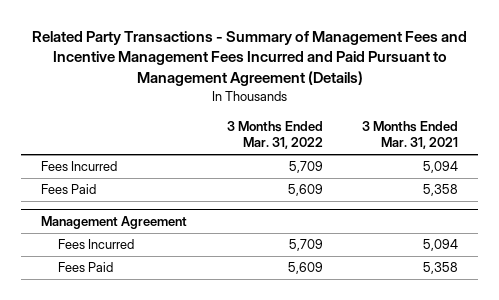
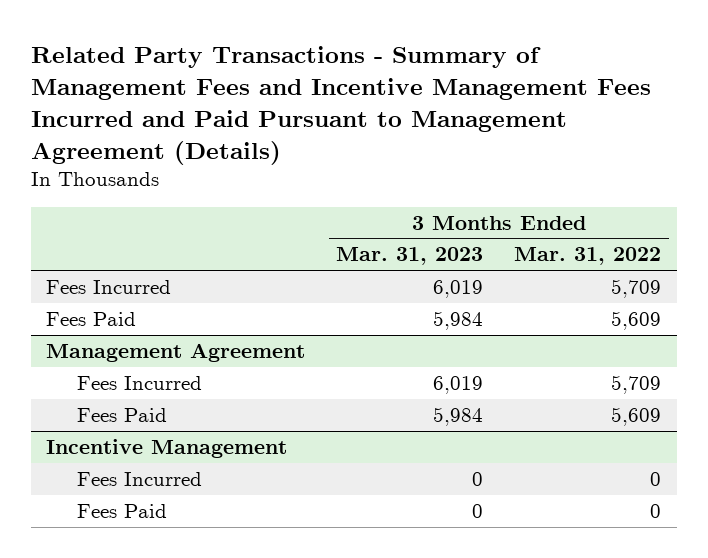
[362,120,459,150] 3 Months Ended Mar. 31, 2021 -> none
none -> [336,247,484,266] Mar. 31, 2023
none -> [46,438,288,458] Incentive Management
none -> [77,471,203,486] Fees Incurred
none -> [77,503,168,518] Fees Paid

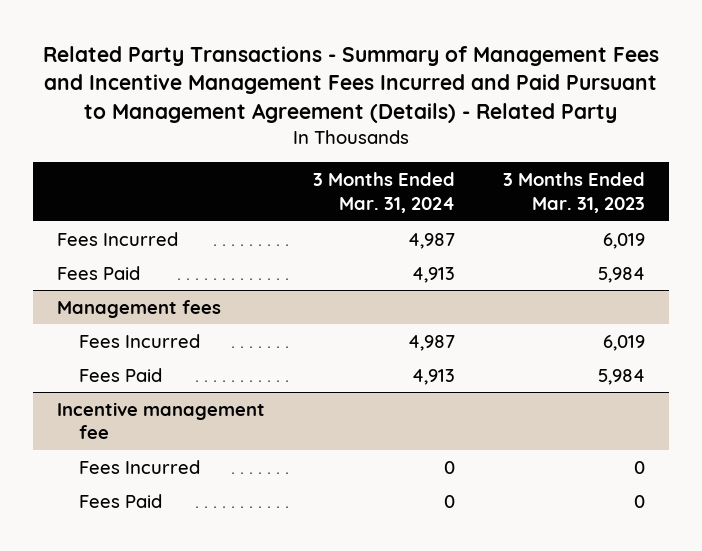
[30,45,651,165] Related Party Transactions - Summary of Management Fees and Incentive Management Fees Incurred and Paid Pursuant to Management Agreement (Details) -> [43,45,660,124] Related Party Transactions - Summary of Management Fees and Incentive Management Fees Incurred and Paid Pursuant to Management Agreement (Details) - Related Party
[514,247,662,266] Mar. 31, 2022 -> none
none -> [313,172,456,213] 3 Months Ended Mar. 31, 2024
[46,342,306,362] Management Agreement -> [57,299,222,318] Management fees
[46,438,288,458] Incentive Management -> [57,401,266,440] Incentive management fee

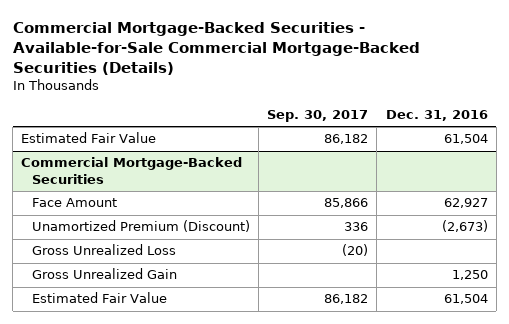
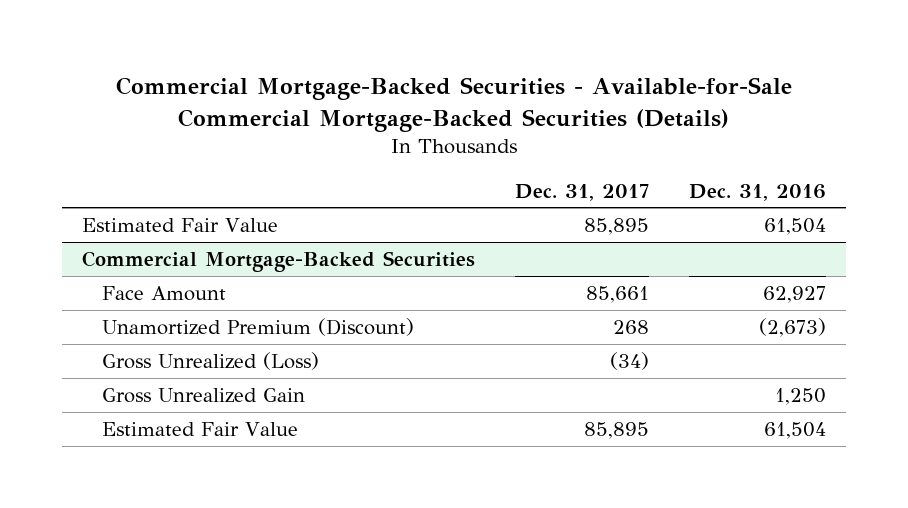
[267,110,369,123] Sep. 30, 2017 -> none
none -> [515,183,650,201] Dec. 31, 2017
[32,244,177,256] Gross Unrealized Loss -> [101,351,319,370] Gross Unrealized (Loss)

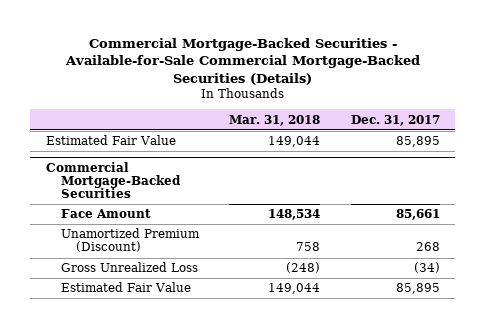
[689,183,827,201] Dec. 31, 2016 -> none
none -> [229,114,321,126] Mar. 31, 2018
[101,387,305,403] Gross Unrealized Gain -> none
[101,351,319,370] Gross Unrealized (Loss) -> [60,262,198,273] Gross Unrealized Loss

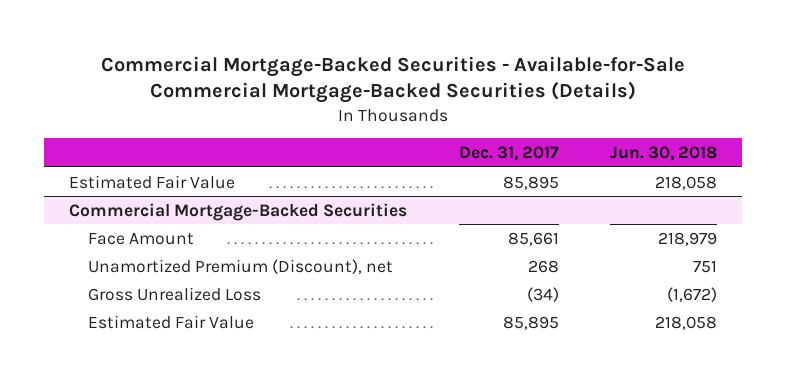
[229,114,321,126] Mar. 31, 2018 -> none
none -> [609,145,717,161] Jun. 30, 2018
[60,228,200,253] Unamortized Premium (Discount) -> [87,258,393,274] Unamortized Premium (Discount), net

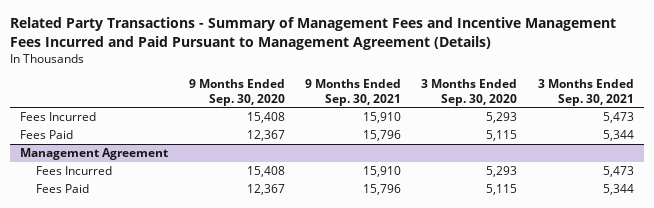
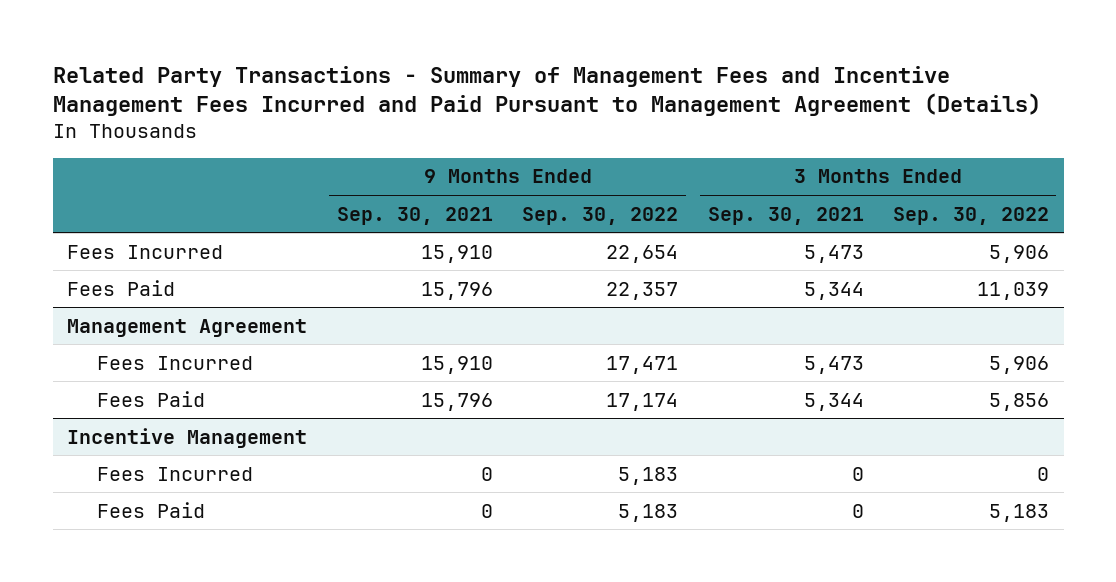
[188,78,285,106] 9 Months Ended Sep. 30, 2020 -> none
[421,78,518,106] 3 Months Ended Sep. 30, 2020 -> none
none -> [522,206,679,225] Sep. 30, 2022
none -> [893,206,1050,225] Sep. 30, 2022
none -> [67,427,308,448] Incentive Management
none -> [96,466,253,481] Fees Incurred
none -> [96,501,205,518] Fees Paid

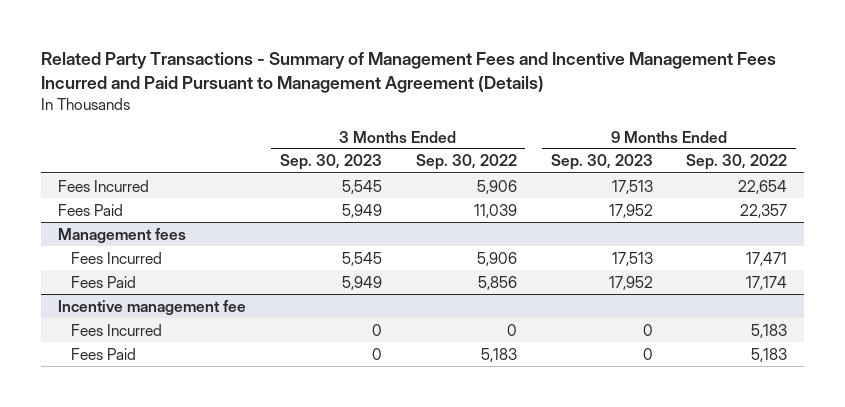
[336,206,493,225] Sep. 30, 2021 -> none
[707,206,864,225] Sep. 30, 2021 -> none
none -> [279,154,382,171] Sep. 30, 2023
none -> [550,154,653,171] Sep. 30, 2023
[67,318,308,337] Management Agreement -> [57,227,186,243] Management fees
[67,427,308,448] Incentive Management -> [57,299,246,315] Incentive management fee

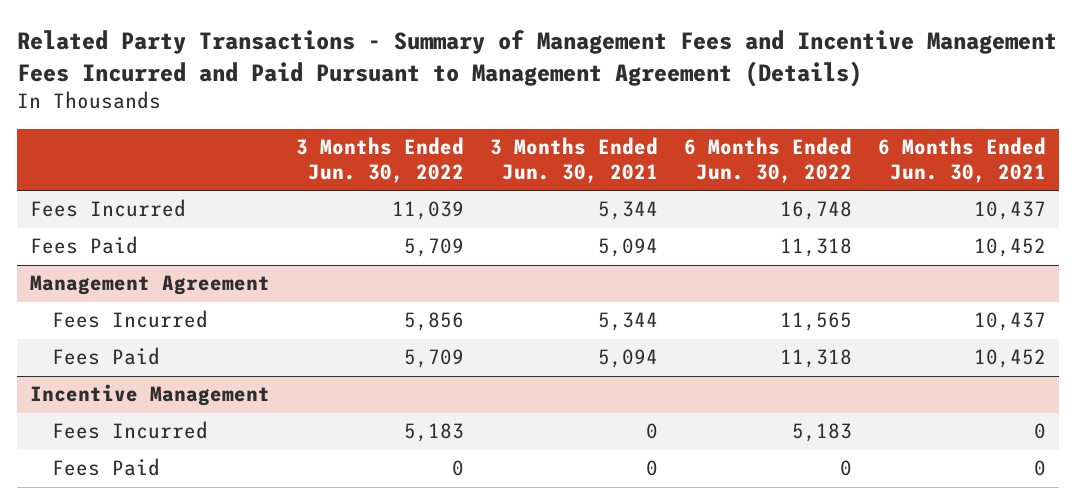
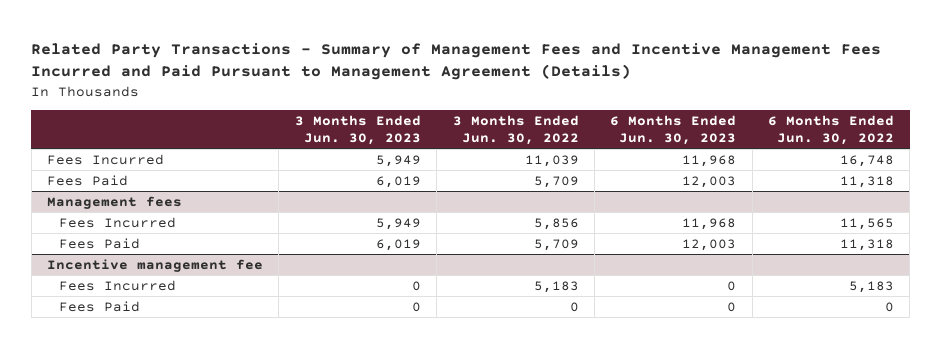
[490,136,659,184] 3 Months Ended Jun. 30, 2021 -> none
[878,136,1047,184] 6 Months Ended Jun. 30, 2021 -> none
none -> [294,115,421,146] 3 Months Ended Jun. 30, 2023
none -> [610,115,737,146] 6 Months Ended Jun. 30, 2023
[30,275,271,296] Management Agreement -> [47,195,183,209] Management fees
[30,384,271,407] Incentive Management -> [47,258,264,272] Incentive management fee

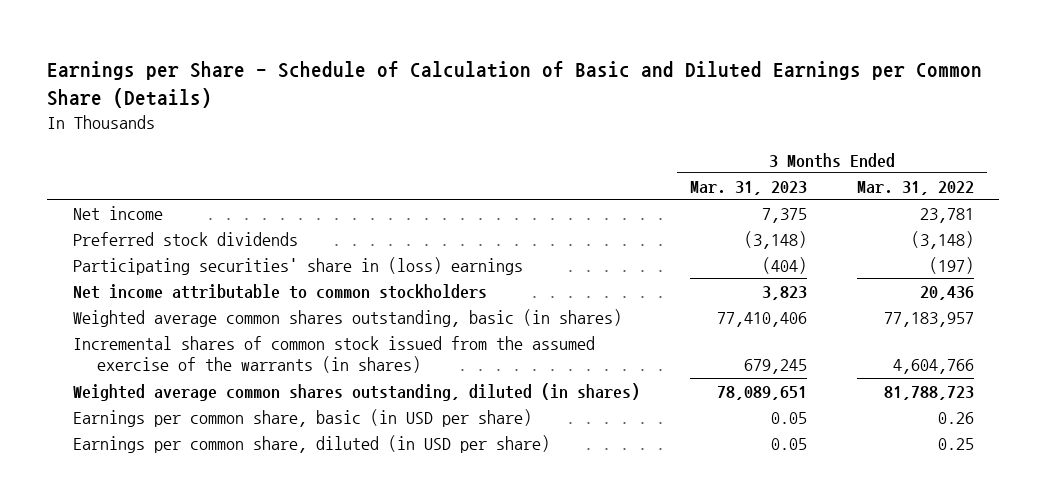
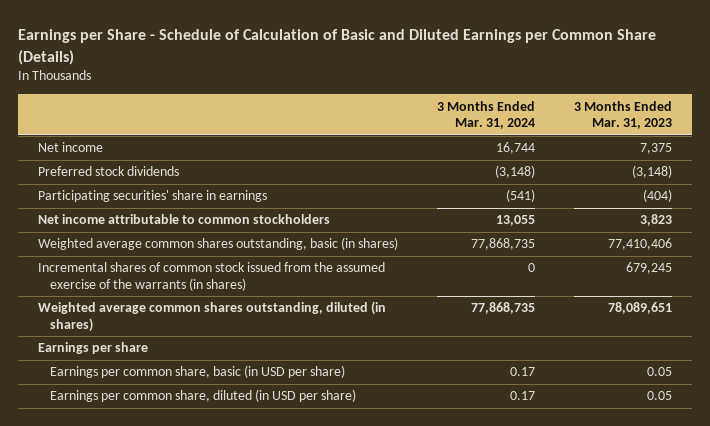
[857,180,975,195] Mar. 31, 2022 -> none
none -> [437,100,536,130] 3 Months Ended Mar. 31, 2024
[72,256,523,275] Participating securities' share in (loss) earnings -> [37,190,267,203] Participating securities' share in earnings
none -> [37,342,148,355] Earnings per share

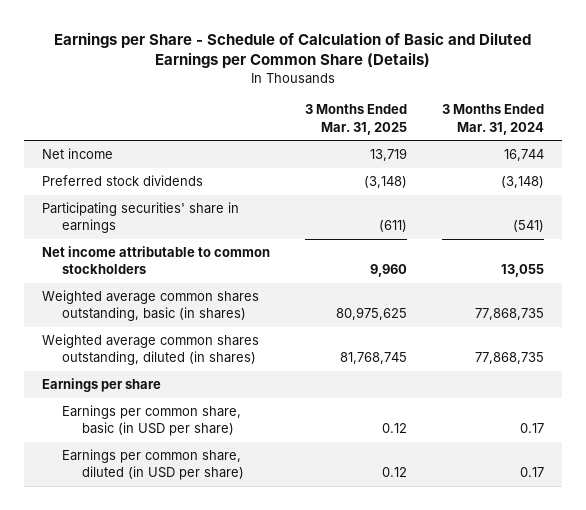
[574,100,673,130] 3 Months Ended Mar. 31, 2023 -> none
none -> [305,104,408,135] 3 Months Ended Mar. 31, 2025
[37,262,385,291] Incremental shares of common stock issued from the assumed exercise of the warrants (in shares) -> none

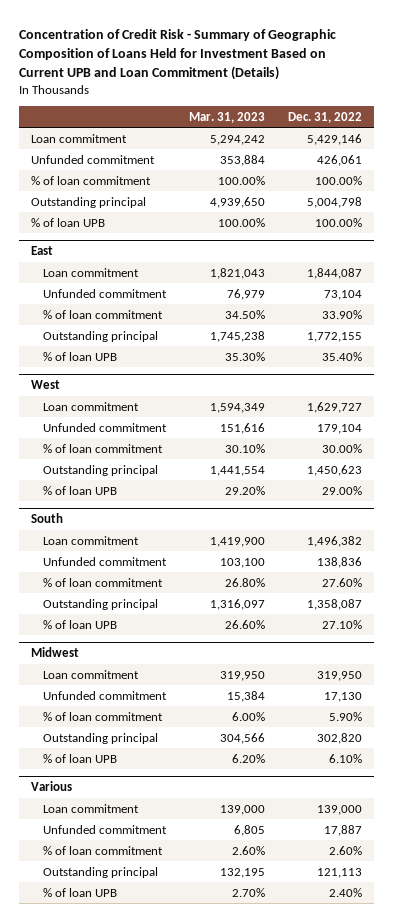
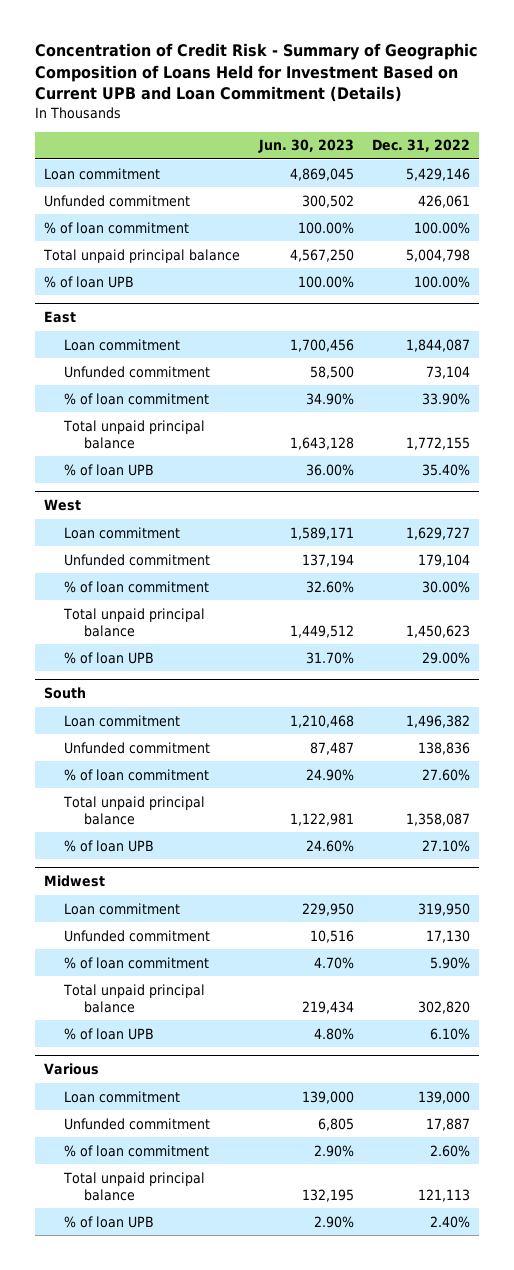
[189,111,266,123] Mar. 31, 2023 -> none
none -> [257,139,354,154] Jun. 30, 2023
[30,196,146,208] Outstanding principal -> [43,248,241,263] Total unpaid principal balance
[43,330,159,342] Outstanding principal -> [62,419,205,449] Total unpaid principal balance
[43,464,159,476] Outstanding principal -> [62,607,205,637] Total unpaid principal balance
[43,598,159,610] Outstanding principal -> [62,795,205,825] Total unpaid principal balance
[43,732,159,744] Outstanding principal -> [62,983,205,1013] Total unpaid principal balance
[43,866,159,878] Outstanding principal -> [62,1171,205,1201] Total unpaid principal balance

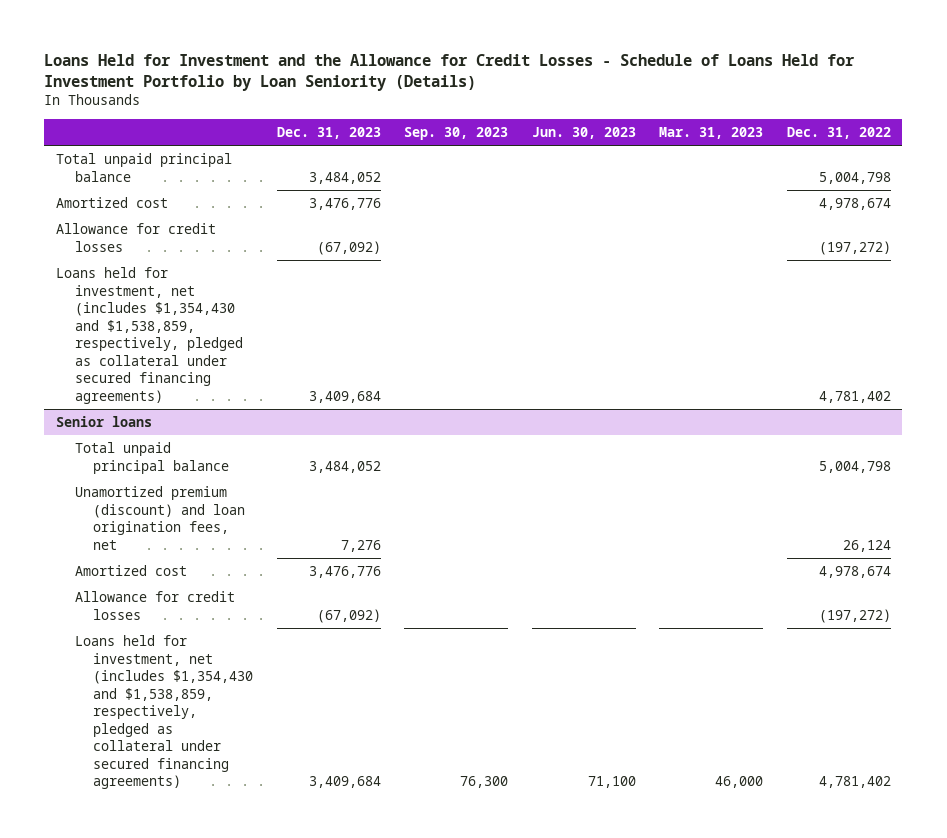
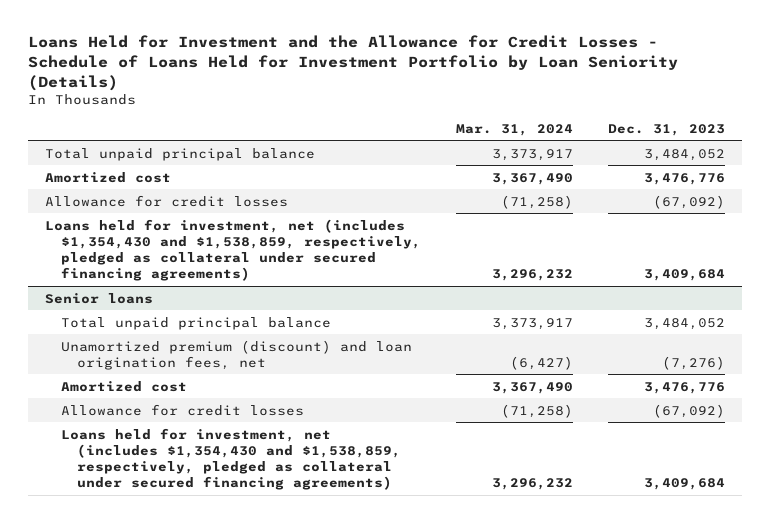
[404,126,509,140] Sep. 30, 2023 -> none
[531,126,636,139] Jun. 30, 2023 -> none
[659,126,764,139] Mar. 31, 2023 -> none
[786,126,891,139] Dec. 31, 2022 -> none
none -> [455,123,573,136] Mar. 31, 2024
[340,539,381,552] 7,276 -> [661,355,725,370] (7,276)

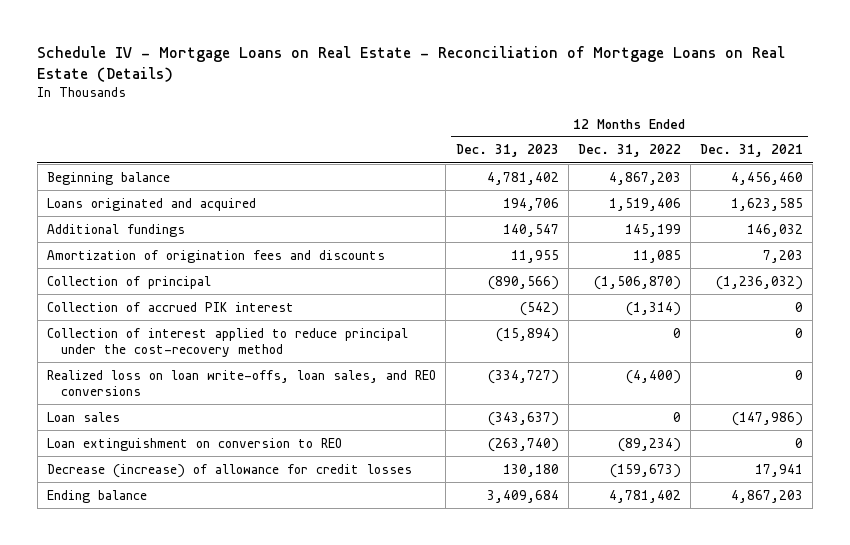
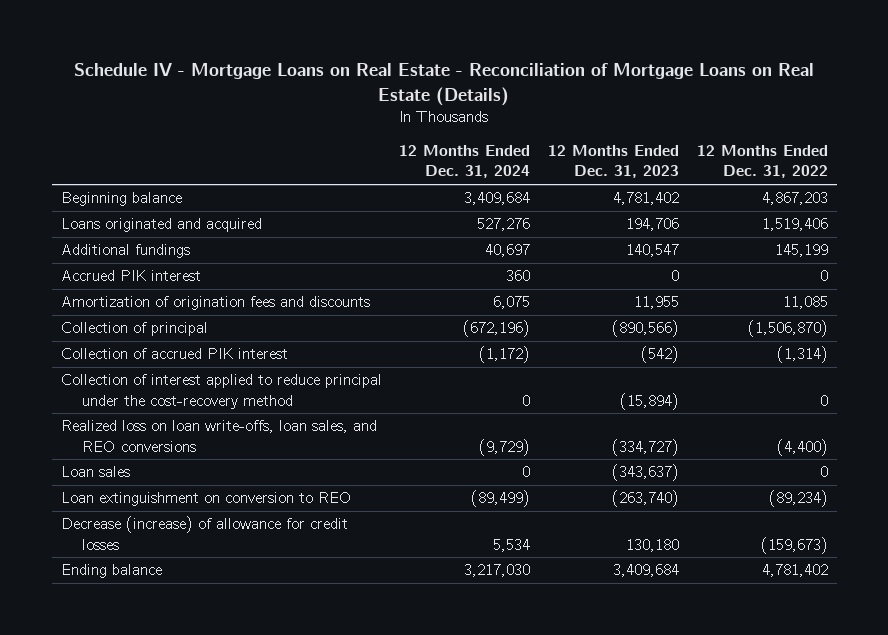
[700,144,804,158] Dec. 31, 2021 -> none
none -> [399,145,531,179] 12 Months Ended Dec. 31, 2024
none -> [60,270,201,282] Accrued PIK interest

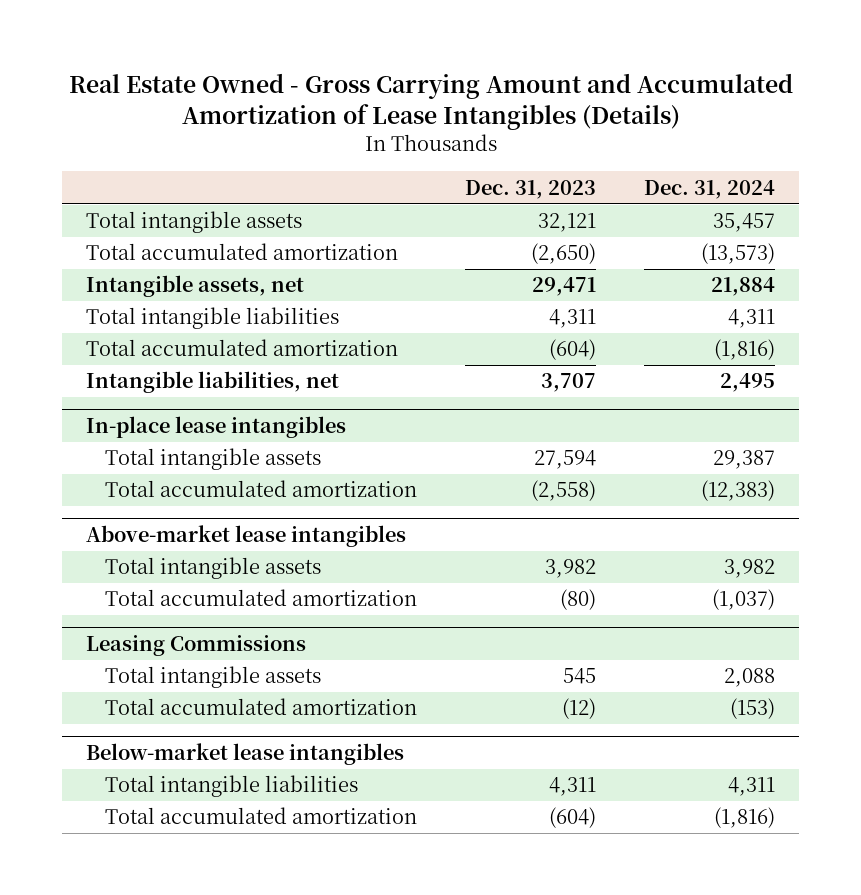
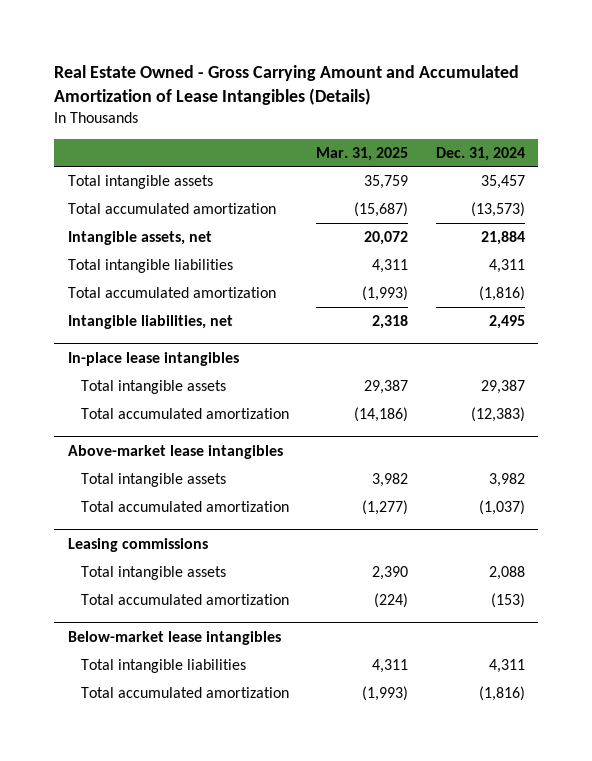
[464,179,596,199] Dec. 31, 2023 -> none
none -> [316,146,409,161] Mar. 31, 2025
[85,635,306,657] Leasing Commissions -> [67,537,208,552] Leasing commissions

